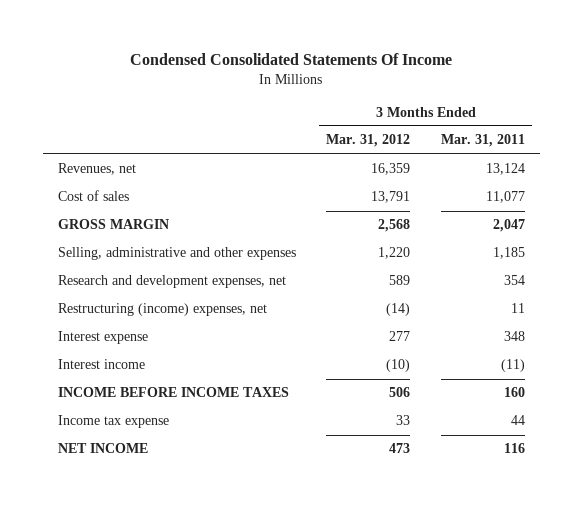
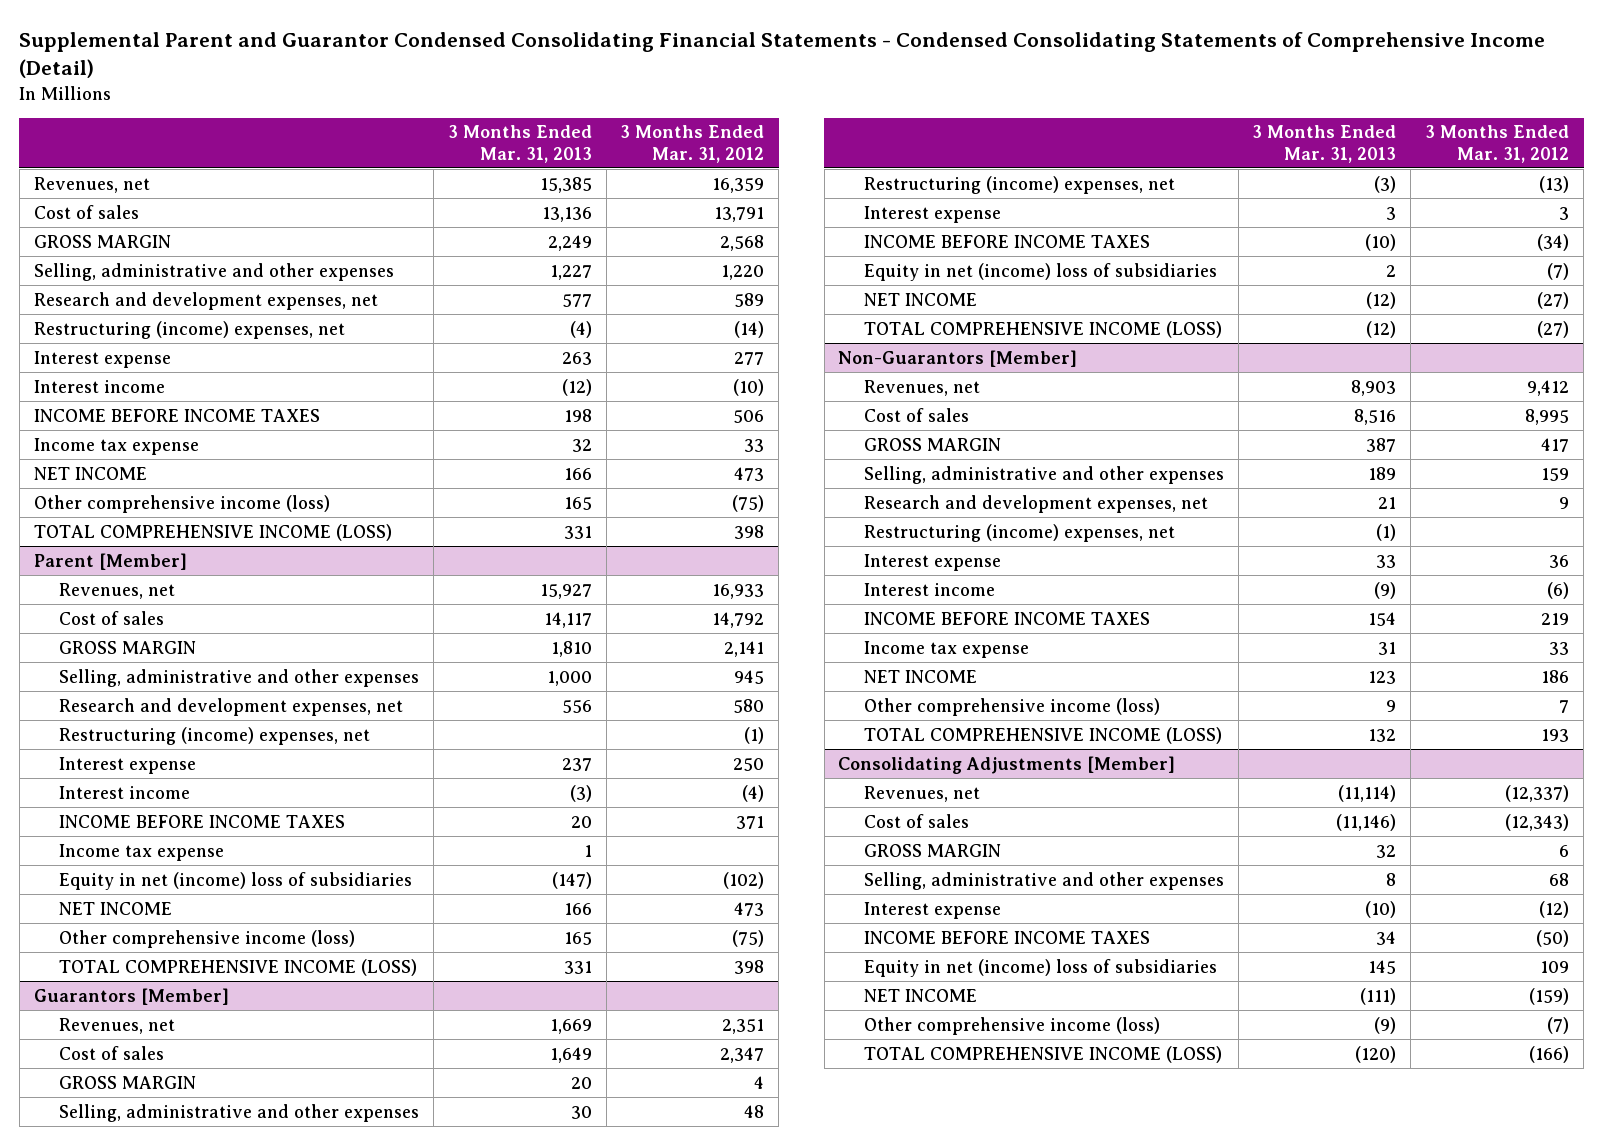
[130,52,453,65] Condensed Consolidated Statements Of Income -> [19,32,1546,79] Supplemental Parent and Guarantor Condensed Consolidating Financial Statements - Condensed Consolidating Statements of Comprehensive Income (Detail)
[440,134,525,148] Mar. 31, 2011 -> none
none -> [447,125,592,163] 3 Months Ended Mar. 31, 2013
none -> [33,494,330,513] Other comprehensive income (loss)
none -> [33,523,392,541] TOTAL COMPREHENSIVE INCOME (LOSS)
none -> [33,552,187,570] Parent [Member]
none -> [58,582,175,599] Revenues, net
none -> [58,610,164,625] Cost of sales
none -> [58,640,196,654] GROSS MARGIN
none -> [58,668,419,687] Selling, administrative and other expenses
none -> [58,697,403,716] Research and development expenses, net
none -> [58,726,370,745] Restructuring (income) expenses, net
none -> [58,756,196,774] Interest expense
none -> [58,785,190,799] Interest income
none -> [58,814,345,828] INCOME BEFORE INCOME TAXES
none -> [58,843,224,861] Income tax expense
none -> [58,871,412,890] Equity in net (income) loss of subsidiaries
none -> [58,901,172,915] NET INCOME
none -> [58,929,355,948] Other comprehensive income (loss)
none -> [58,958,417,976] TOTAL COMPREHENSIVE INCOME (LOSS)
none -> [33,987,229,1005] Guarantors [Member]
none -> [58,1017,175,1034] Revenues, net
none -> [58,1045,164,1060] Cost of sales
none -> [58,1075,196,1089] GROSS MARGIN
none -> [58,1103,419,1122] Selling, administrative and other expenses
none -> [863,175,1175,194] Restructuring (income) expenses, net
none -> [863,205,1001,223] Interest expense
none -> [863,234,1150,248] INCOME BEFORE INCOME TAXES
none -> [863,262,1217,281] Equity in net (income) loss of subsidiaries
none -> [863,292,977,306] NET INCOME
none -> [863,320,1222,338] TOTAL COMPREHENSIVE INCOME (LOSS)
none -> [838,349,1078,367] Non-Guarantors [Member]
none -> [863,379,980,396] Revenues, net
none -> [863,407,969,422] Cost of sales
none -> [863,437,1001,451] GROSS MARGIN
none -> [863,465,1224,484] Selling, administrative and other expenses
none -> [863,494,1208,513] Research and development expenses, net
none -> [863,523,1175,542] Restructuring (income) expenses, net
none -> [863,553,1001,571] Interest expense
none -> [863,582,995,596] Interest income
none -> [863,611,1150,625] INCOME BEFORE INCOME TAXES
none -> [863,640,1029,658] Income tax expense
none -> [863,669,977,683] NET INCOME
none -> [863,697,1160,716] Other comprehensive income (loss)
none -> [863,726,1222,744] TOTAL COMPREHENSIVE INCOME (LOSS)
none -> [838,755,1176,774] Consolidating Adjustments [Member]
none -> [863,785,980,802] Revenues, net
none -> [863,813,969,828] Cost of sales
none -> [863,843,1001,857] GROSS MARGIN
none -> [863,871,1224,890] Selling, administrative and other expenses
none -> [863,901,1001,919] Interest expense
none -> [863,930,1150,944] INCOME BEFORE INCOME TAXES
none -> [863,958,1217,977] Equity in net (income) loss of subsidiaries
none -> [863,988,977,1002] NET INCOME
none -> [863,1016,1160,1035] Other comprehensive income (loss)
none -> [863,1045,1222,1063] TOTAL COMPREHENSIVE INCOME (LOSS)

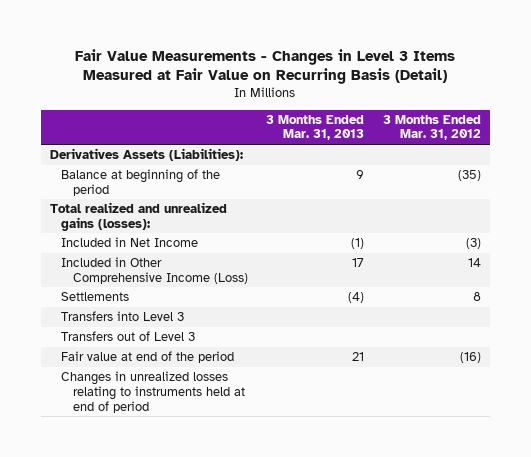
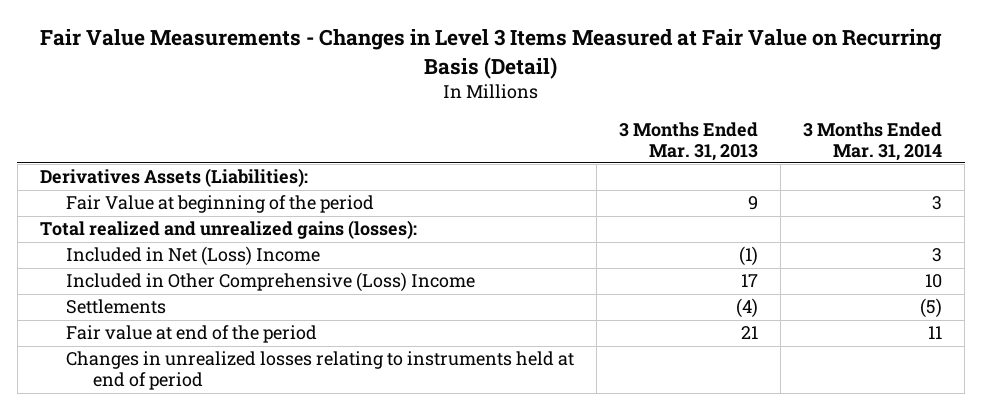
[382,114,481,141] 3 Months Ended Mar. 31, 2012 -> none
none -> [803,121,943,161] 3 Months Ended Mar. 31, 2014
[61,169,221,196] Balance at beginning of the period -> [66,195,375,214] Fair Value at beginning of the period
[61,237,199,248] Included in Net Income -> [66,246,321,267] Included in Net (Loss) Income
[61,257,248,284] Included in Other Comprehensive Income (Loss) -> [66,272,476,293] Included in Other Comprehensive (Loss) Income
[61,311,185,322] Transfers into Level 3 -> none
[61,331,196,342] Transfers out of Level 3 -> none

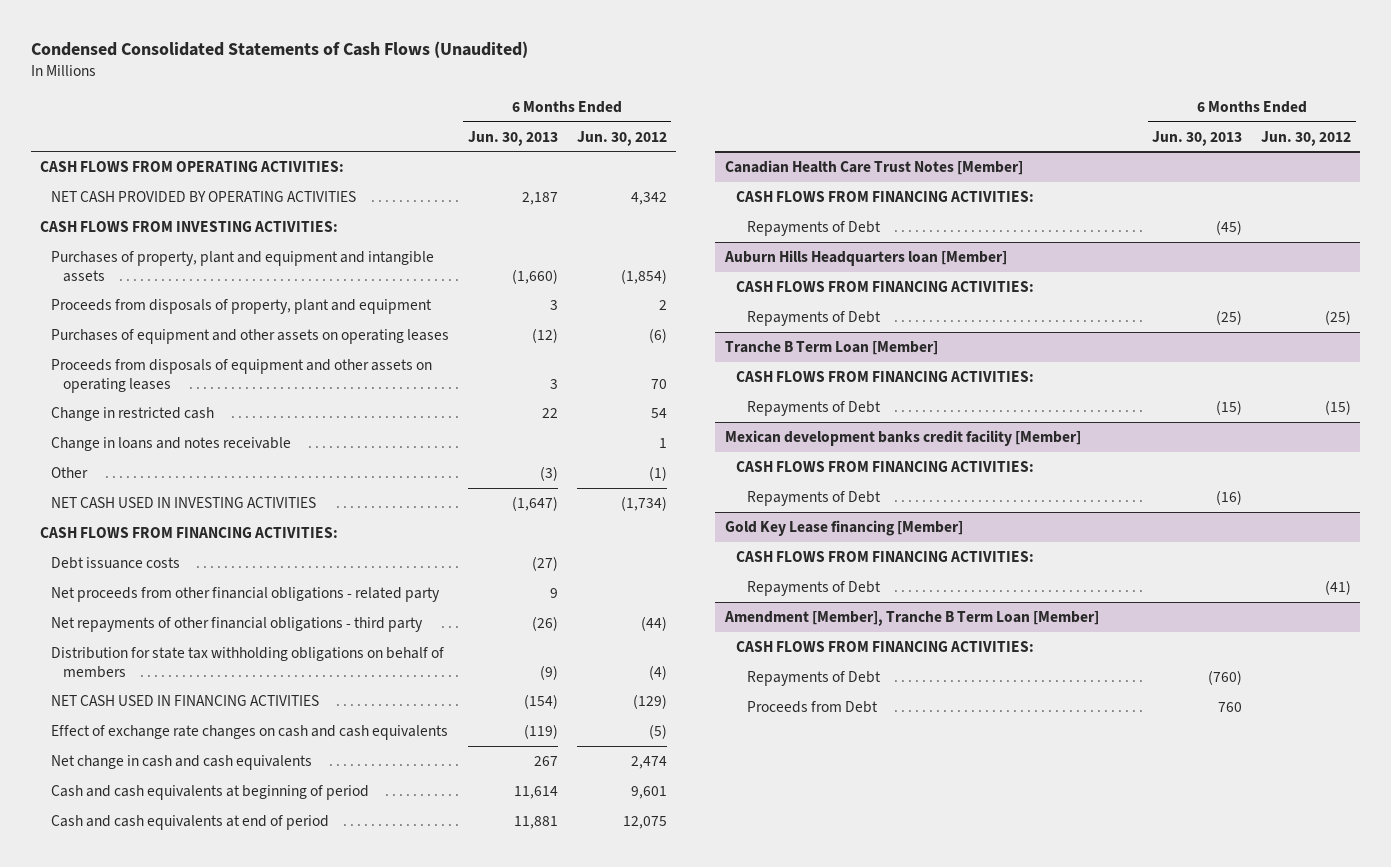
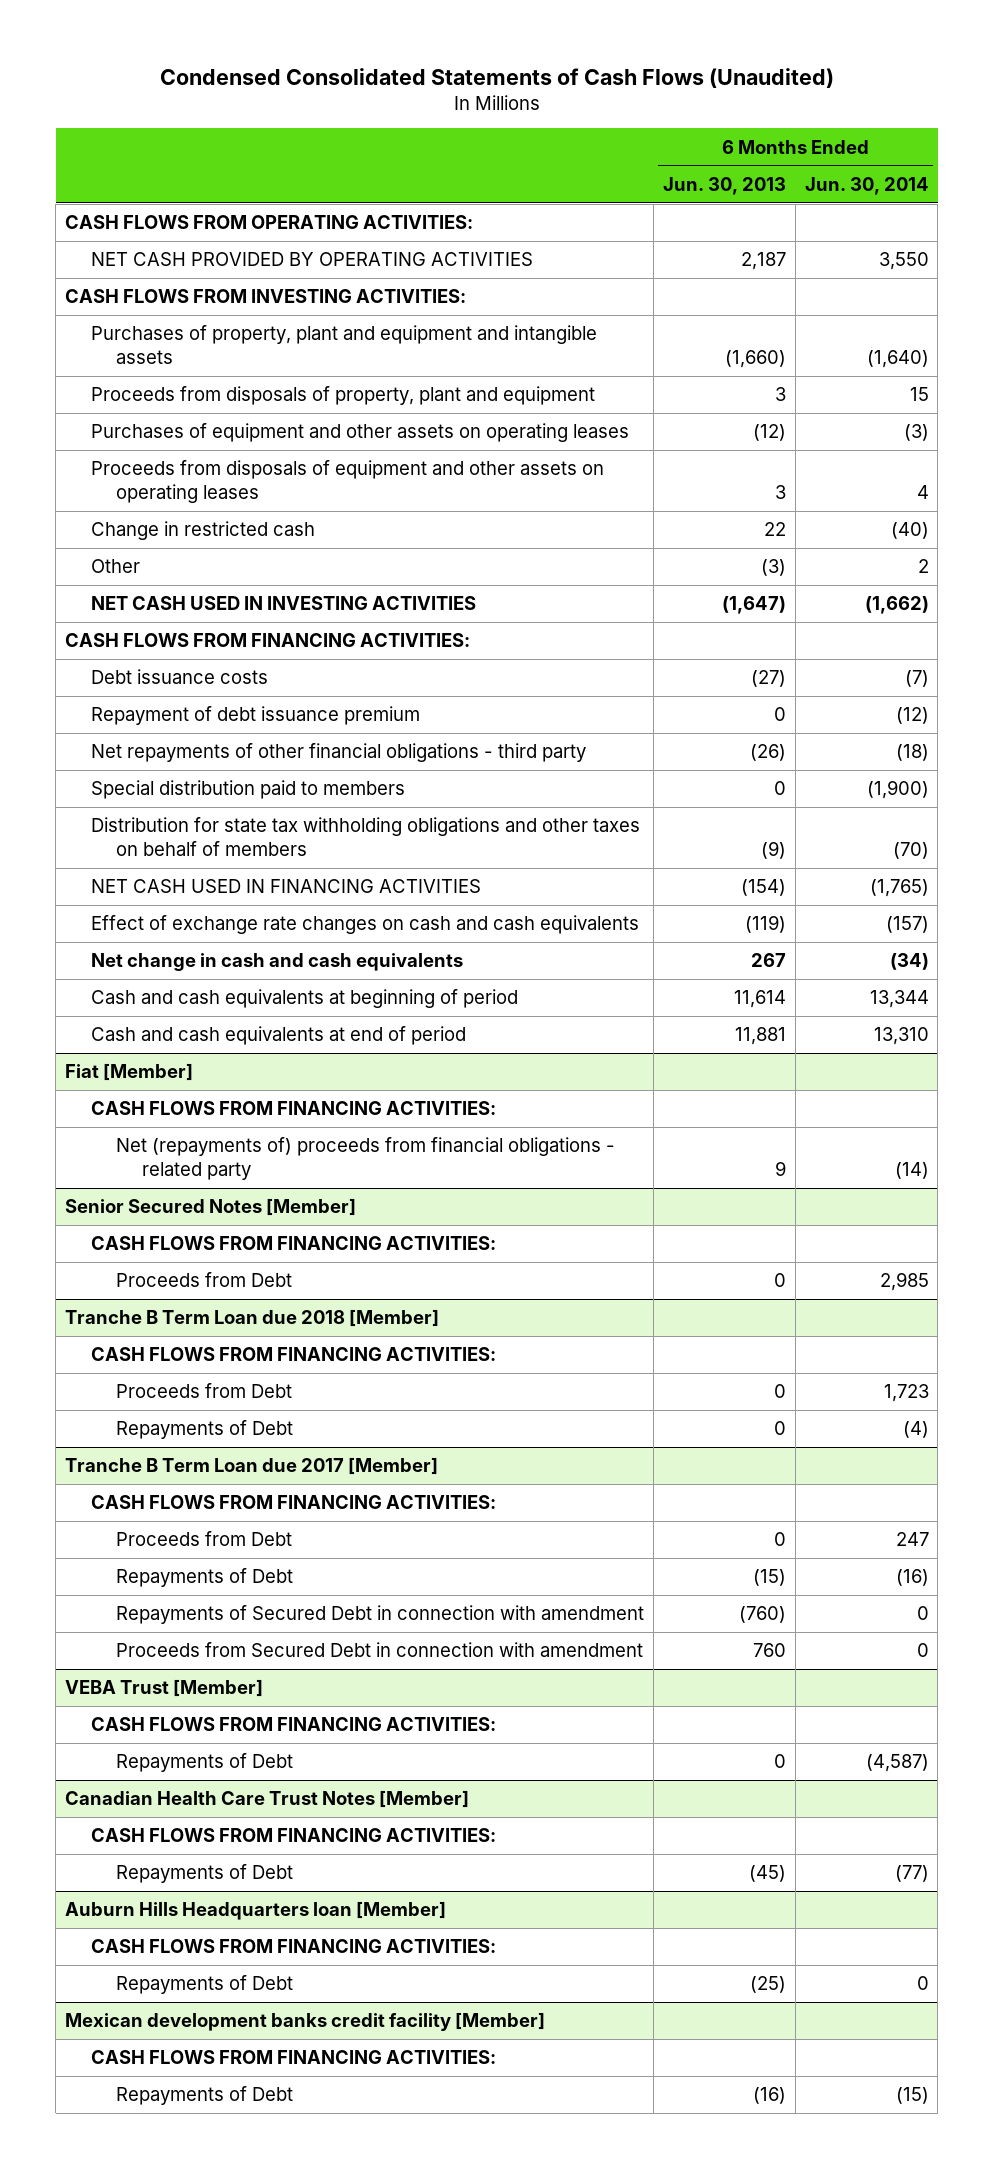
[576,130,667,146] Jun. 30, 2012 -> none
none -> [804,177,929,196] Jun. 30, 2014
[51,436,292,451] Change in loans and notes receivable -> none
[51,586,441,602] Net proceeds from other financial obligations - related party -> none
none -> [90,706,420,726] Repayment of debt issuance premium
none -> [90,780,405,800] Special distribution paid to members
[51,646,445,678] Distribution for state tax withholding obligations on behalf of members -> [90,817,640,856] Distribution for state tax withholding obligations and other taxes on behalf of members
none -> [65,1063,194,1082] Fiat [Member]
none -> [90,1101,496,1116] CASH FLOWS FROM FINANCING ACTIVITIES:
none -> [116,1137,616,1180] Net (repayments of) proceeds from financial obligations - related party
none -> [65,1198,357,1217] Senior Secured Notes [Member]
none -> [90,1236,496,1251] CASH FLOWS FROM FINANCING ACTIVITIES:
none -> [116,1272,293,1288] Proceeds from Debt
none -> [65,1309,440,1328] Tranche B Term Loan due 2018 [Member]
none -> [90,1347,496,1362] CASH FLOWS FROM FINANCING ACTIVITIES:
none -> [116,1383,293,1399] Proceeds from Debt
none -> [116,1420,294,1440] Repayments of Debt
none -> [65,1457,439,1476] Tranche B Term Loan due 2017 [Member]
none -> [90,1495,496,1510] CASH FLOWS FROM FINANCING ACTIVITIES:
none -> [116,1531,293,1547] Proceeds from Debt
none -> [116,1568,294,1588] Repayments of Debt
none -> [116,1605,645,1625] Repayments of Secured Debt in connection with amendment
none -> [116,1642,644,1658] Proceeds from Secured Debt in connection with amendment
none -> [65,1679,264,1698] VEBA Trust [Member]
none -> [90,1717,496,1732] CASH FLOWS FROM FINANCING ACTIVITIES:
none -> [116,1753,294,1773] Repayments of Debt
[724,340,938,355] Tranche B Term Loan [Member] -> none
[735,370,1034,382] CASH FLOWS FROM FINANCING ACTIVITIES: -> none
[746,400,881,416] Repayments of Debt -> none
[724,519,963,536] Gold Key Lease financing [Member] -> none
[735,550,1034,562] CASH FLOWS FROM FINANCING ACTIVITIES: -> none
[746,580,881,596] Repayments of Debt -> none
[723,610,1099,626] Amendment [Member], Tranche B Term Loan [Member] -> none
[735,640,1034,652] CASH FLOWS FROM FINANCING ACTIVITIES: -> none
[746,670,881,686] Repayments of Debt -> none
[746,700,878,713] Proceeds from Debt -> none

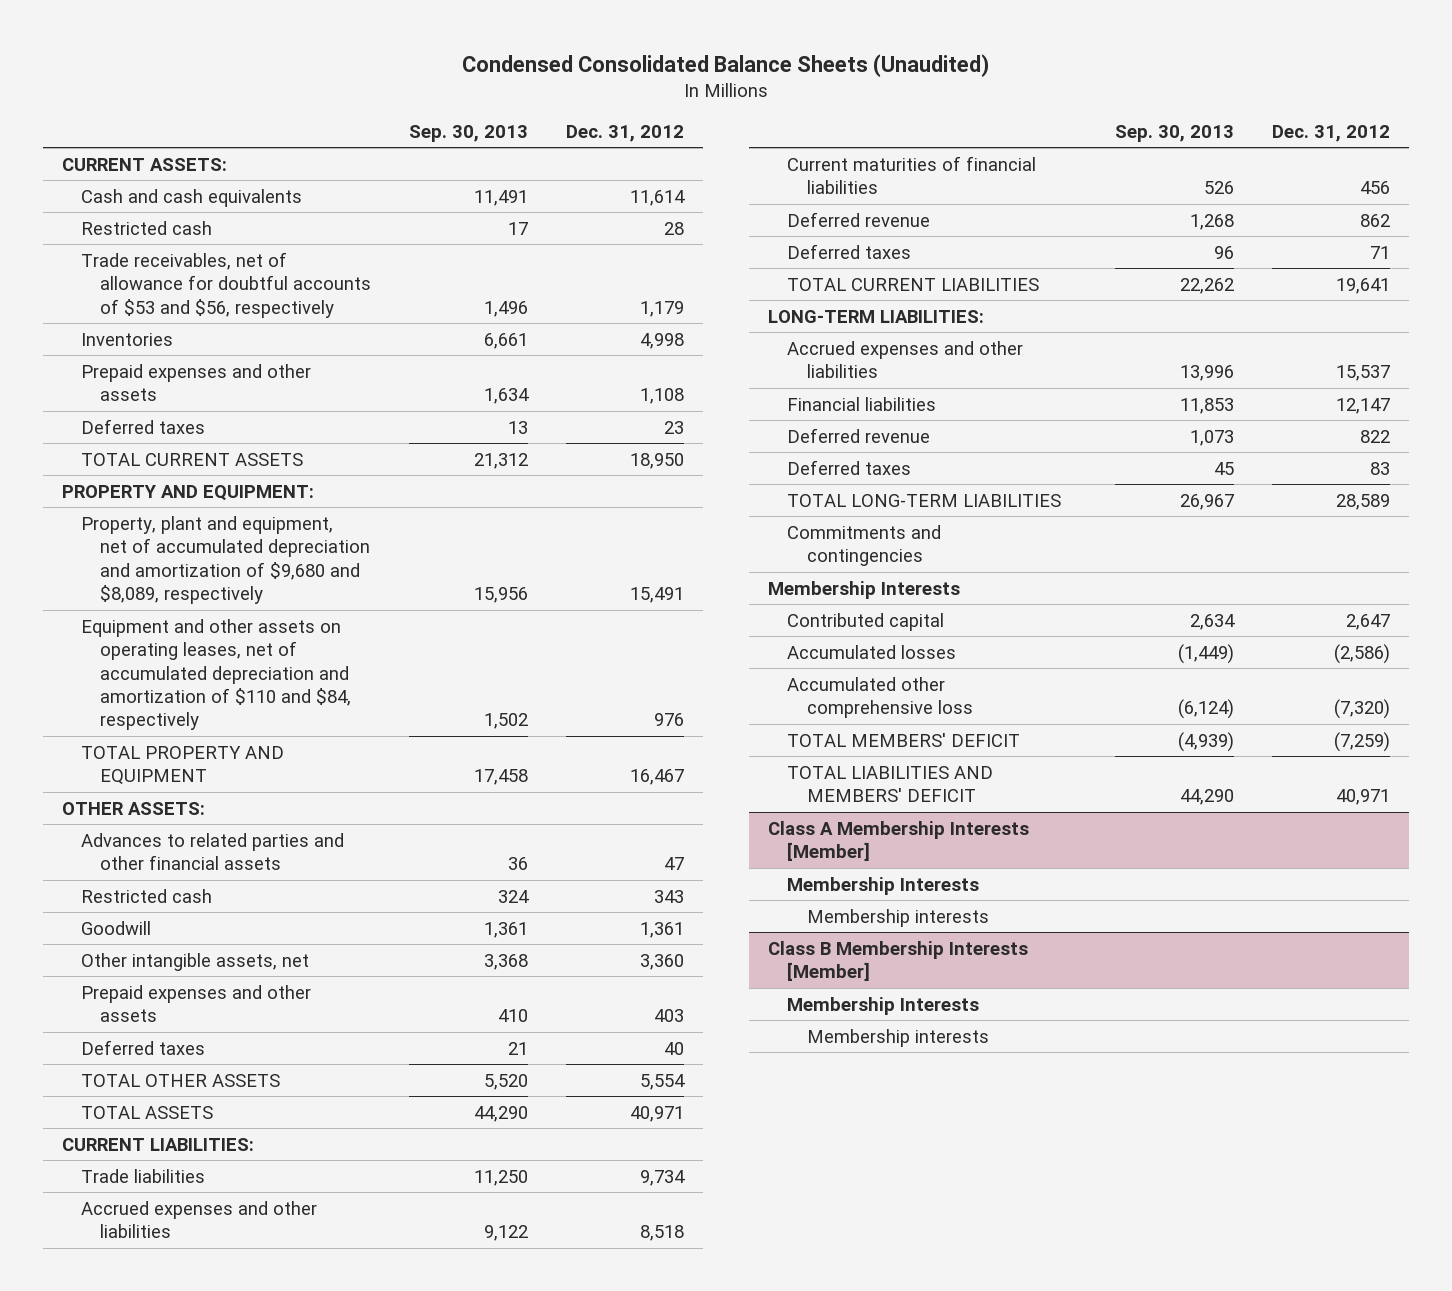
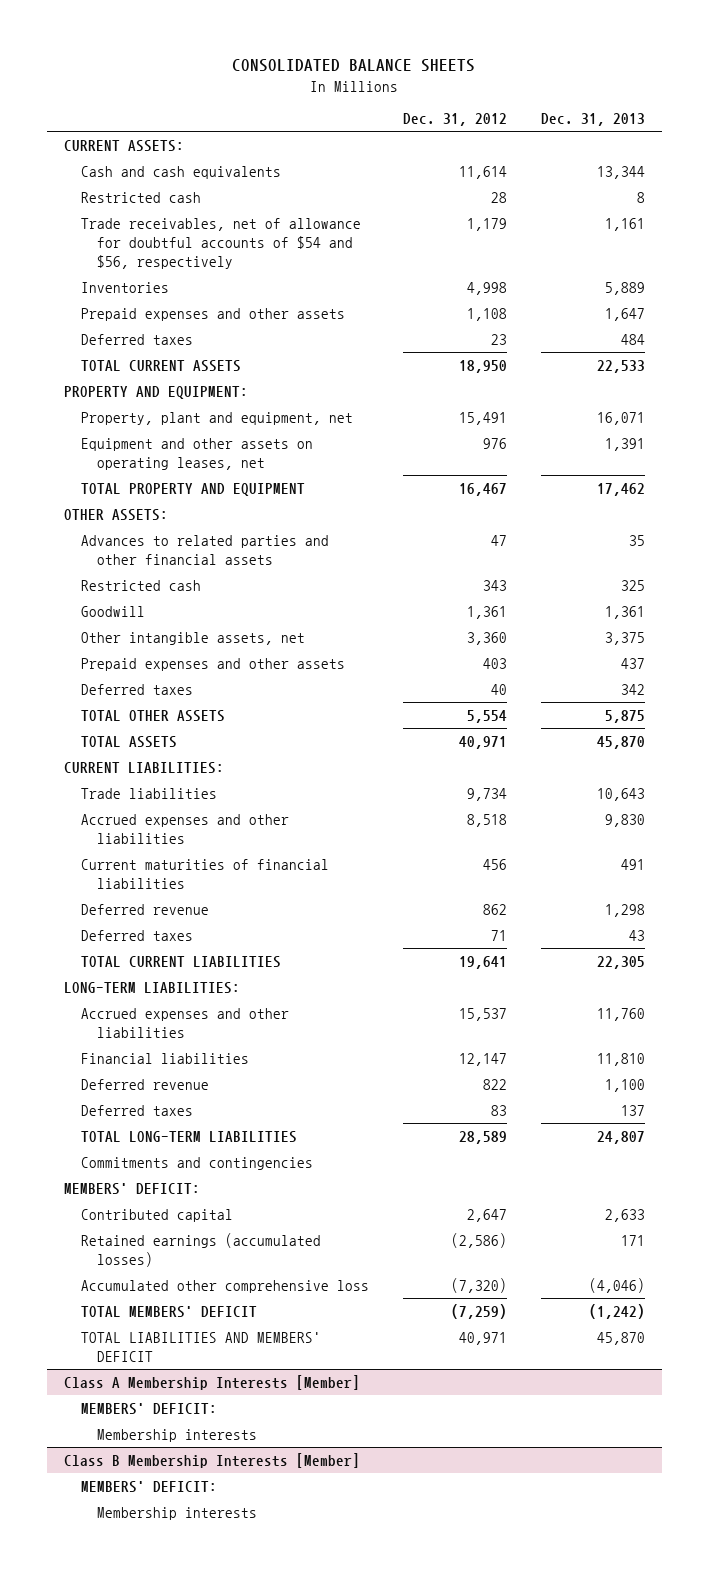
[461,53,989,77] Condensed Consolidated Balance Sheets (Unaudited) -> [232,59,476,73] CONSOLIDATED BALANCE SHEETS
[409,124,529,142] Sep. 30, 2013 -> none
none -> [540,113,645,127] Dec. 31, 2013
[81,251,372,318] Trade receivables, net of allowance for doubtful accounts of $53 and $56, respectively -> [80,217,361,270] Trade receivables, net of allowance for doubtful accounts of $54 and $56, respectively
[81,515,371,604] Property, plant and equipment, net of accumulated depreciation and amortization of $9,680 and $8,089, respectively -> [80,411,353,425] Property, plant and equipment, net
[81,618,352,731] Equipment and other assets on operating leases, net of accumulated depreciation and amortization of $110 and $84, respectively -> [80,437,313,470] Equipment and other assets on operating leases, net
[767,580,960,599] Membership Interests -> [64,1182,201,1195] MEMBERS' DEFICIT:
[787,644,957,659] Accumulated losses -> [80,1232,321,1267] Retained earnings (accumulated losses)
[787,876,980,895] Membership Interests -> [80,1402,217,1415] MEMBERS' DEFICIT:
[787,996,980,1015] Membership Interests -> [80,1480,217,1493] MEMBERS' DEFICIT:

